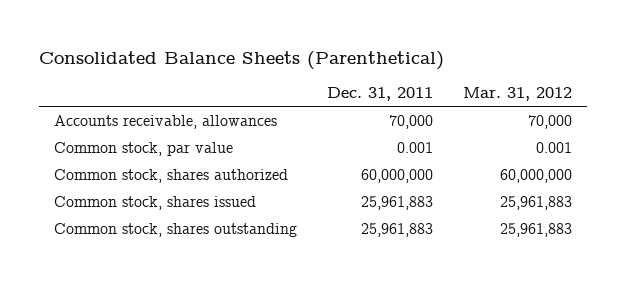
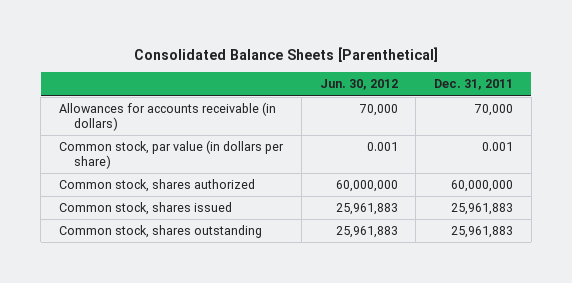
[39,50,445,70] Consolidated Balance Sheets (Parenthetical) -> [134,46,439,62] Consolidated Balance Sheets [Parenthetical]
[462,87,572,102] Mar. 31, 2012 -> none
none -> [319,79,398,91] Jun. 30, 2012
[54,114,278,129] Accounts receivable, allowances -> [59,102,277,131] Allowances for accounts receivable (in dollars)
[54,141,234,156] Common stock, par value -> [59,140,285,169] Common stock, par value (in dollars per share)

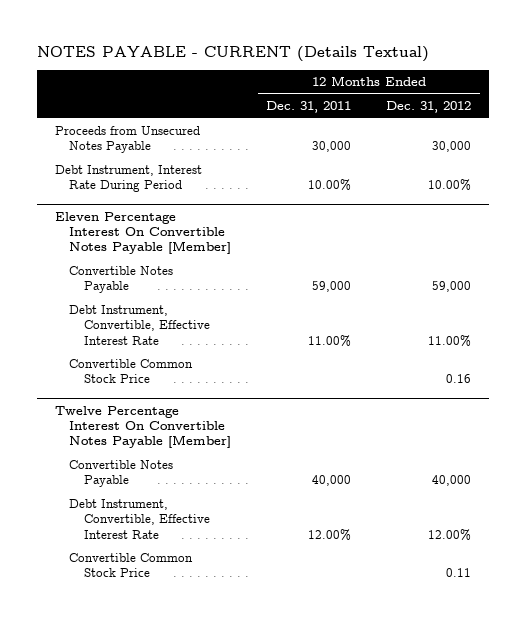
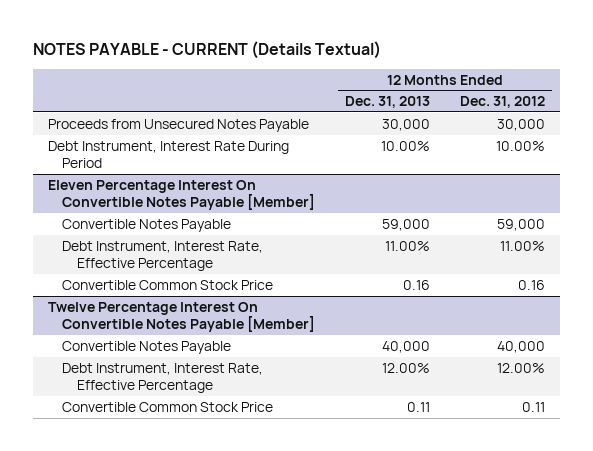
[266,101,352,114] Dec. 31, 2011 -> none
none -> [345,96,431,109] Dec. 31, 2013
[69,305,211,345] Debt Instrument, Convertible, Effective Interest Rate -> [62,240,264,272] Debt Instrument, Interest Rate, Effective Percentage
[69,499,211,539] Debt Instrument, Convertible, Effective Interest Rate -> [62,362,264,394] Debt Instrument, Interest Rate, Effective Percentage

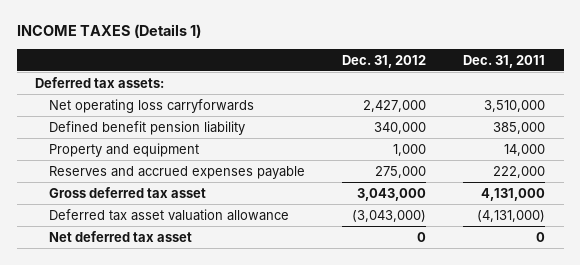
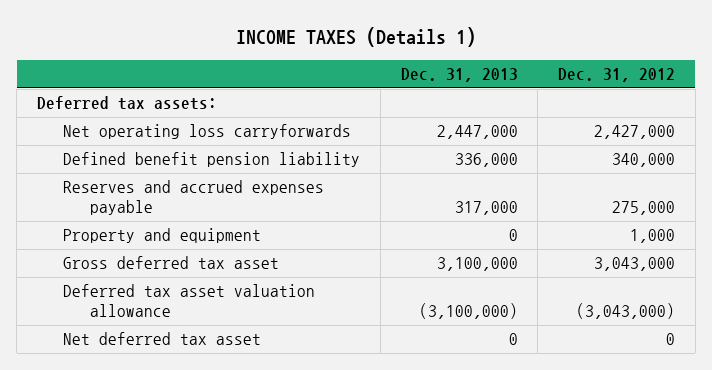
[463,54,546,68] Dec. 31, 2011 -> none
none -> [400,68,518,83] Dec. 31, 2013
[48,142,199,157] Property and equipment -> [63,228,262,244] Property and equipment

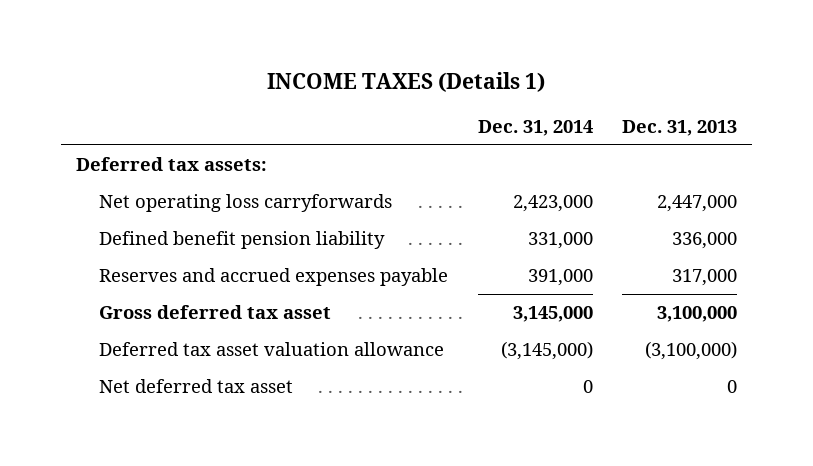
[557,68,675,83] Dec. 31, 2012 -> none
none -> [477,119,593,136] Dec. 31, 2014
[63,228,262,244] Property and equipment -> none

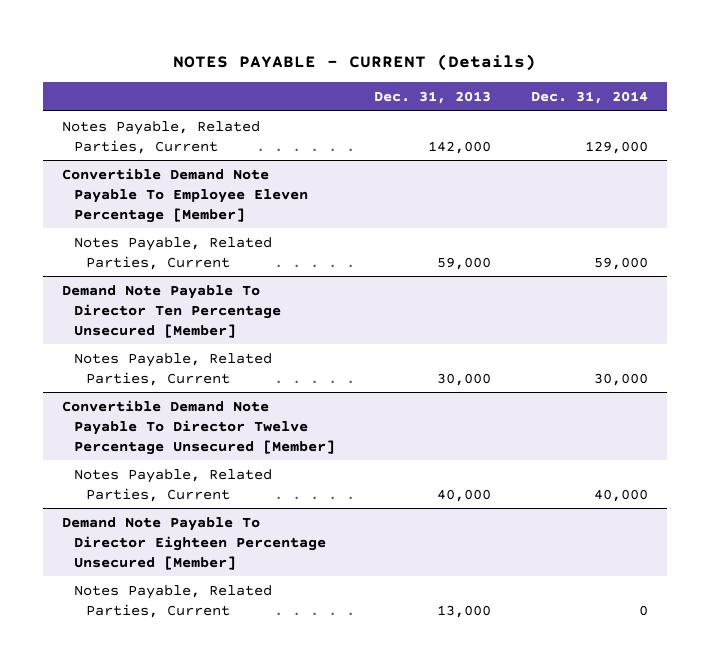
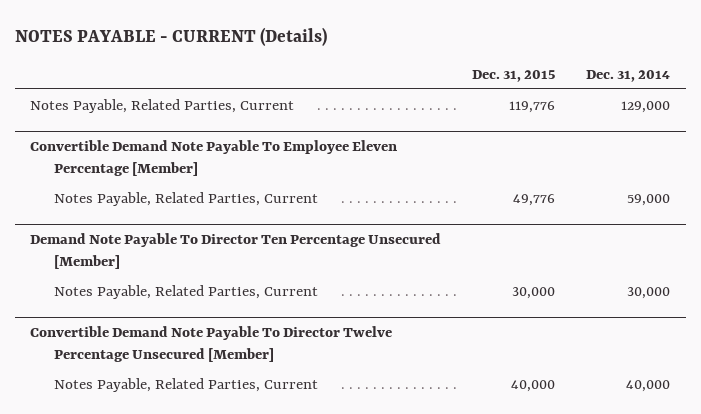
[374,91,492,105] Dec. 31, 2013 -> none
none -> [472,69,556,82] Dec. 31, 2015
[62,516,327,570] Demand Note Payable To Director Eighteen Percentage Unsecured [Member] -> none
[74,584,273,618] Notes Payable, Related Parties, Current -> none

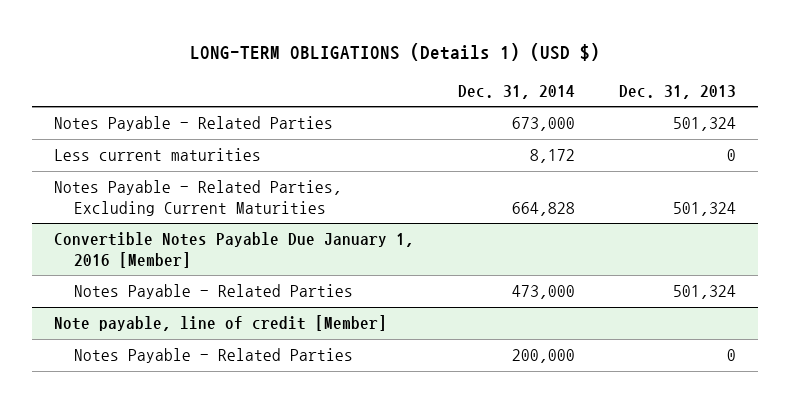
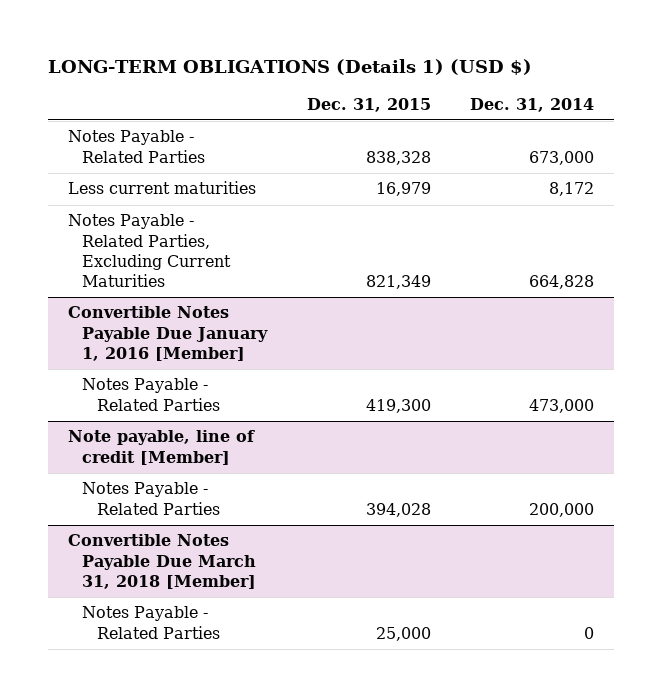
[619,84,737,99] Dec. 31, 2013 -> none
none -> [306,97,431,112] Dec. 31, 2015
none -> [68,534,257,589] Convertible Notes Payable Due March 31, 2018 [Member]
none -> [82,606,220,639] Notes Payable - Related Parties

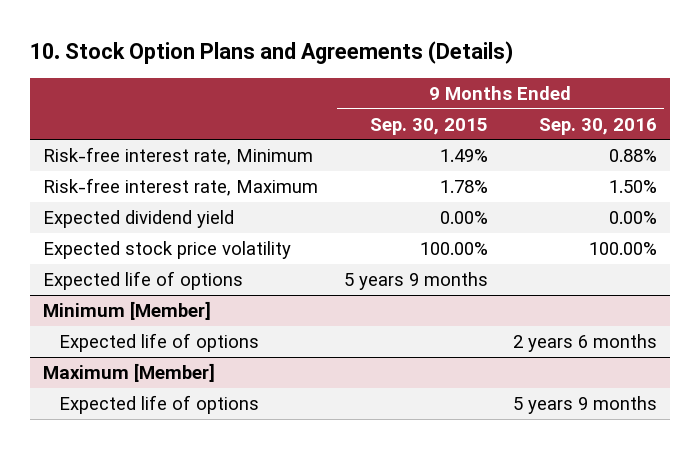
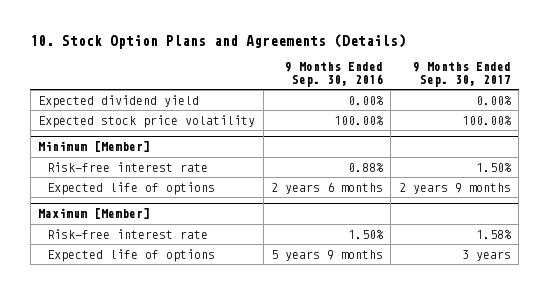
[369,117,488,135] Sep. 30, 2015 -> none
none -> [412,61,511,88] 9 Months Ended Sep. 30, 2017
[42,147,313,166] Risk-free interest rate, Minimum -> none
[42,178,318,197] Risk-free interest rate, Maximum -> none
[42,271,243,291] Expected life of options -> none
none -> [46,161,208,172] Risk-free interest rate
none -> [46,228,208,239] Risk-free interest rate

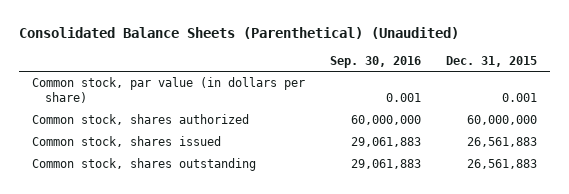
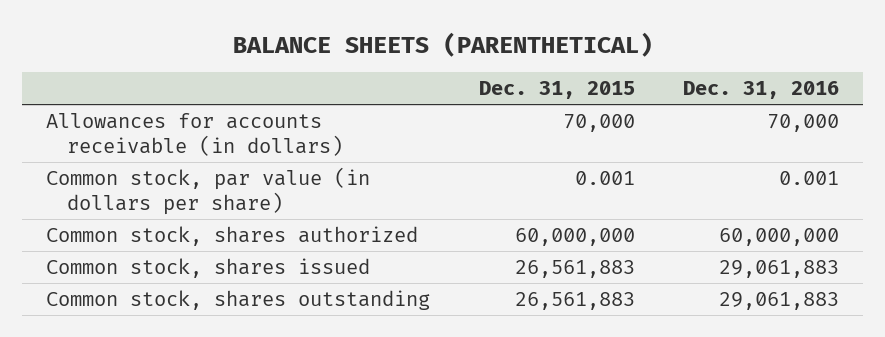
[18,26,459,39] Consolidated Balance Sheets (Parenthetical) (Unaudited) -> [232,31,653,57] BALANCE SHEETS (PARENTHETICAL)
[329,55,421,68] Sep. 30, 2016 -> none
none -> [683,81,840,100] Dec. 31, 2016
none -> [46,112,343,156] Allowances for accounts receivable (in dollars)

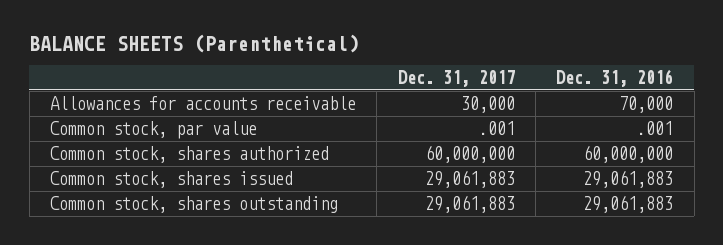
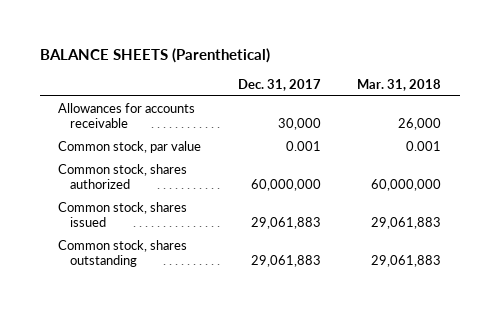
[556,68,674,87] Dec. 31, 2016 -> none
none -> [357,78,442,91] Mar. 31, 2018
[478,120,515,135] .001 -> [285,140,321,151] 0.001

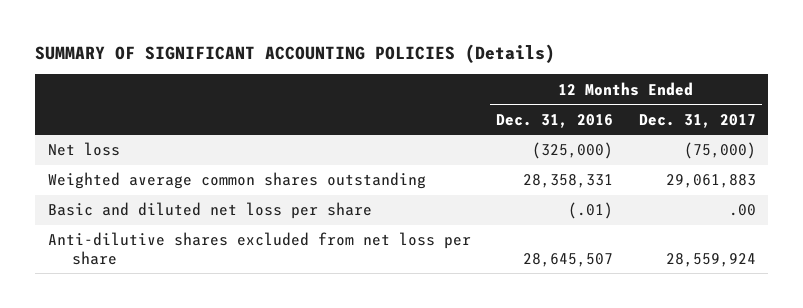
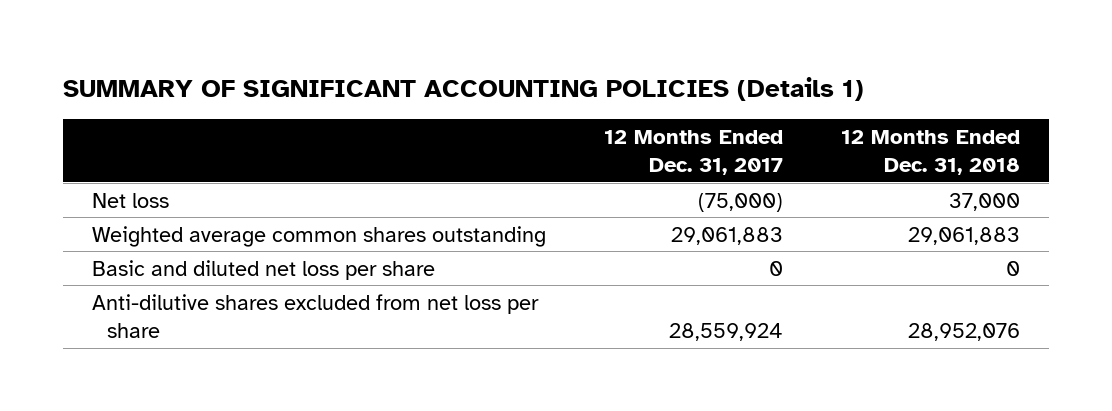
[34,43,555,63] SUMMARY OF SIGNIFICANT ACCOUNTING POLICIES (Details) -> [62,77,864,102] SUMMARY OF SIGNIFICANT ACCOUNTING POLICIES (Details 1)
[496,113,614,128] Dec. 31, 2016 -> none
none -> [840,129,1020,176] 12 Months Ended Dec. 31, 2018
[728,204,756,217] .00 -> [768,260,783,276] 0

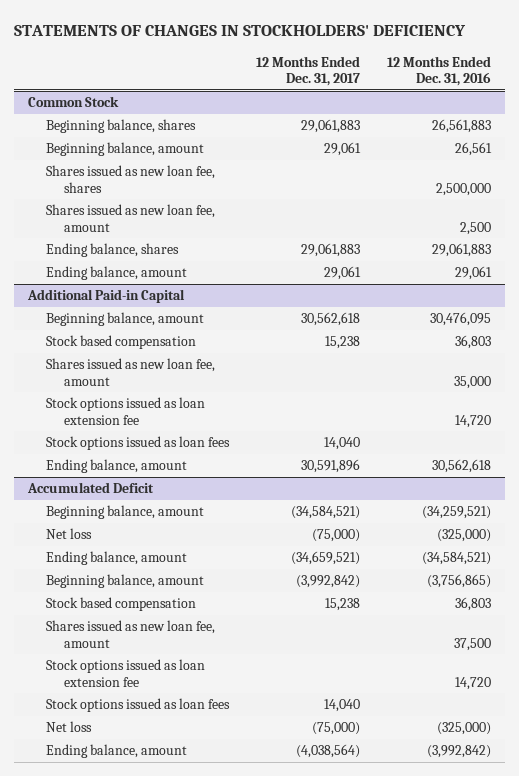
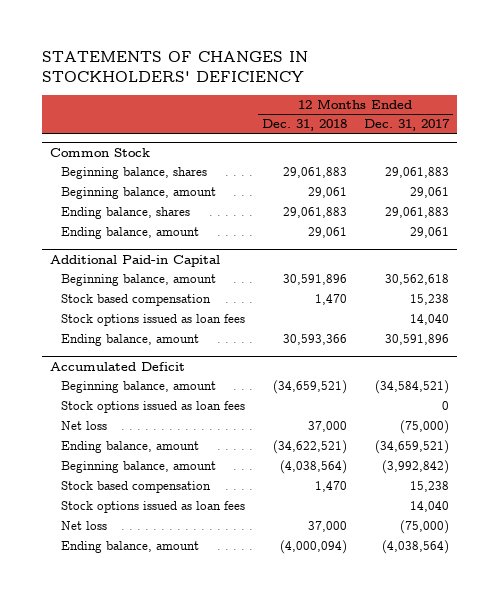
[387,55,492,87] 12 Months Ended Dec. 31, 2016 -> none
none -> [261,119,347,132] Dec. 31, 2018
[45,165,215,193] Shares issued as new loan fee, shares -> none
[45,204,215,232] Shares issued as new loan fee, amount -> none
[45,358,215,386] Shares issued as new loan fee, amount -> none
[45,397,205,425] Stock options issued as loan extension fee -> none
none -> [60,401,245,414] Stock options issued as loan fees
[45,620,215,648] Shares issued as new loan fee, amount -> none
[45,659,205,687] Stock options issued as loan extension fee -> none

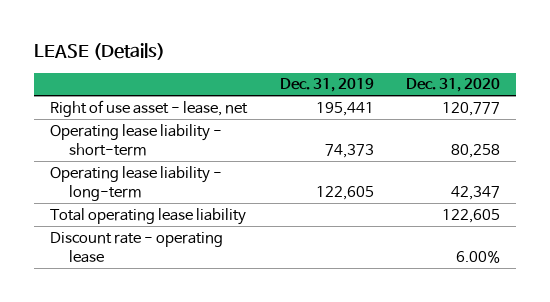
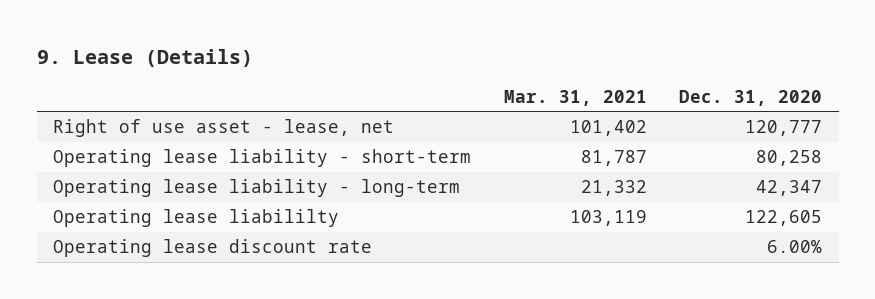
[34,43,166,61] LEASE (Details) -> [36,48,253,67] 9. Lease (Details)
[279,78,374,93] Dec. 31, 2019 -> none
none -> [503,89,647,106] Mar. 31, 2021
[50,207,247,225] Total operating lease liability -> [52,209,339,228] Operating lease liabililty
[50,231,224,263] Discount rate - operating lease -> [52,239,372,258] Operating lease discount rate

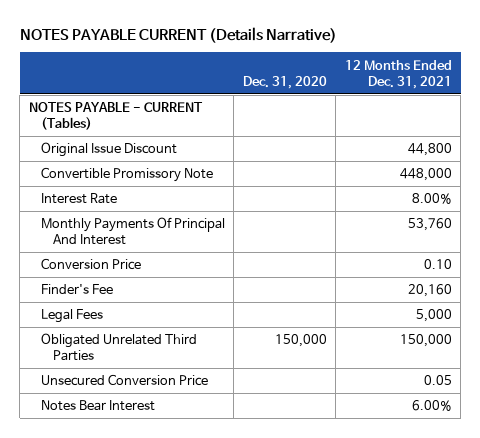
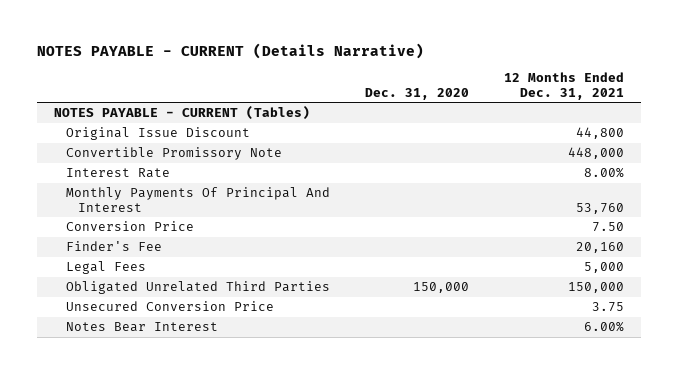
[19,26,337,43] NOTES PAYABLE CURRENT (Details Narrative) -> [36,42,424,59] NOTES PAYABLE - CURRENT (Details Narrative)
[423,259,452,270] 0.10 -> [591,222,624,233] 7.50
[423,375,452,386] 0.05 -> [591,302,624,313] 3.75

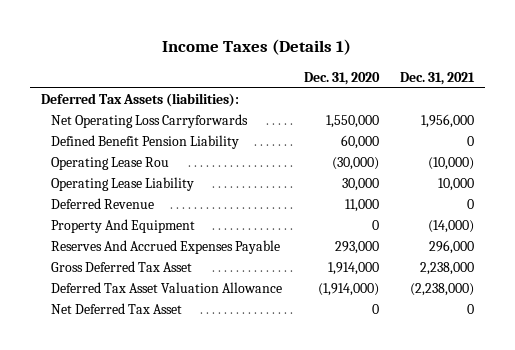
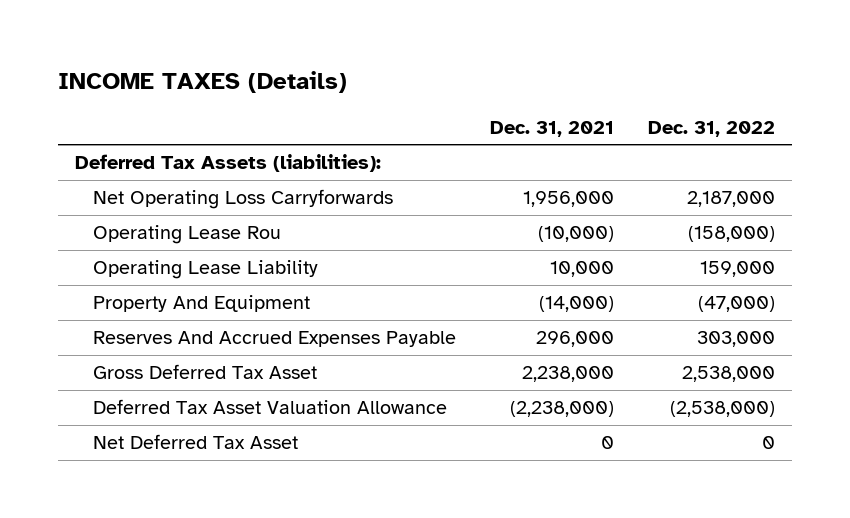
[162,39,352,56] Income Taxes (Details 1) -> [57,71,347,94] INCOME TAXES (Details)
[303,71,380,85] Dec. 31, 2020 -> none
none -> [648,120,776,137] Dec. 31, 2022
[51,135,240,150] Defined Benefit Pension Liability -> none
[51,198,155,210] Deferred Revenue -> none

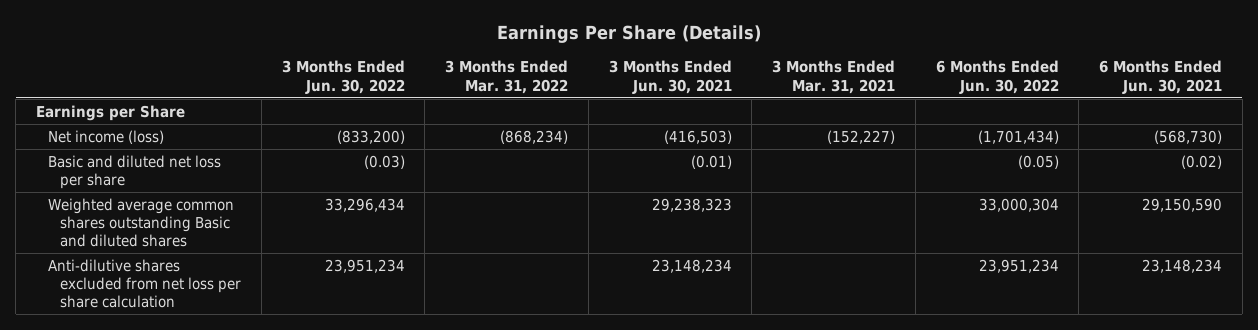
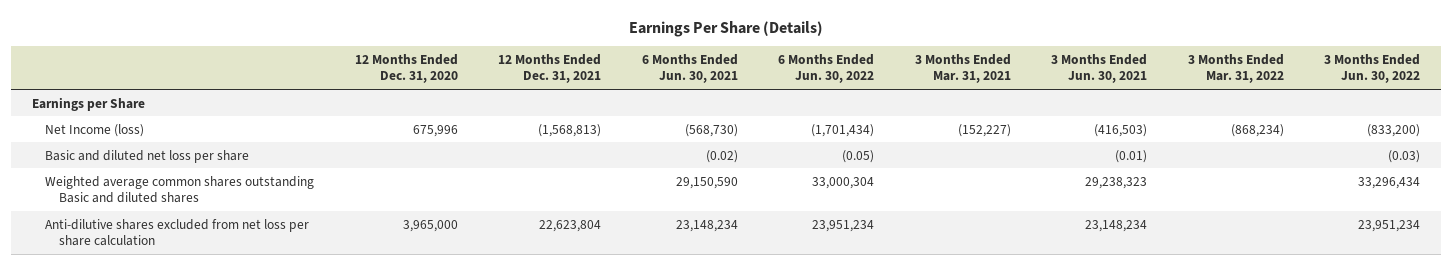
none -> [354,53,458,84] 12 Months Ended Dec. 31, 2020
none -> [498,53,602,84] 12 Months Ended Dec. 31, 2021
[48,130,165,145] Net income (loss) -> [45,123,145,137] Net Income (loss)

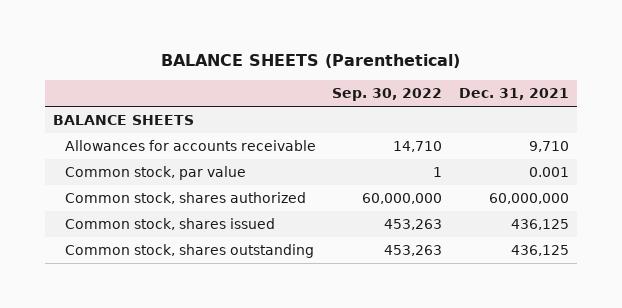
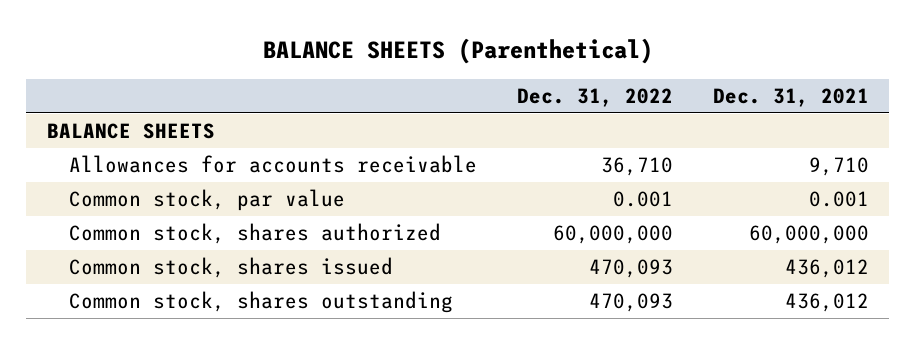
[332,88,443,102] Sep. 30, 2022 -> none
none -> [516,88,673,108] Dec. 31, 2022
[510,219,569,231] 436,125 -> [785,259,870,279] 436,012
[510,245,569,257] 436,125 -> [785,293,870,313] 436,012

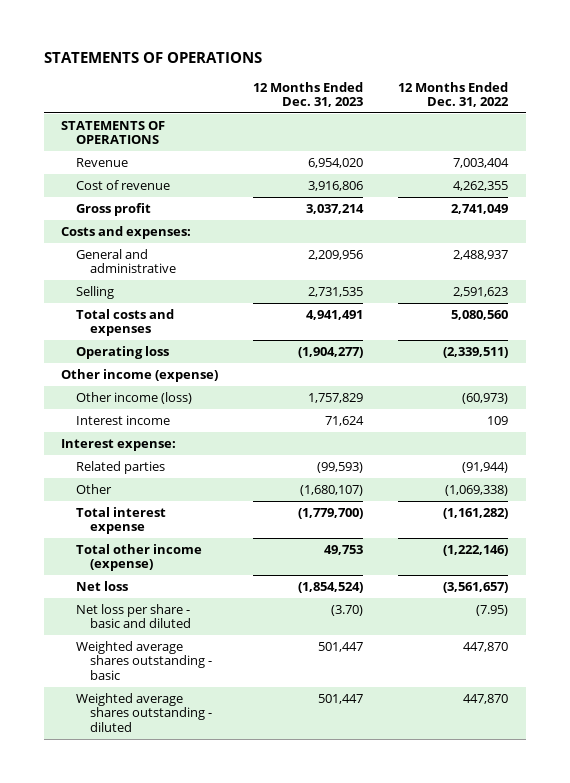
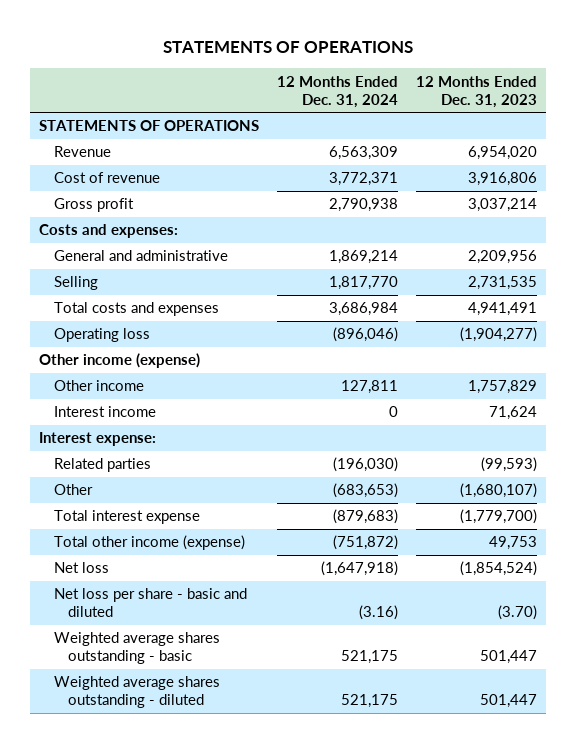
[398,81,510,108] 12 Months Ended Dec. 31, 2022 -> none
none -> [276,75,398,108] 12 Months Ended Dec. 31, 2024
[75,391,192,404] Other income (loss) -> [53,380,144,392] Other income

